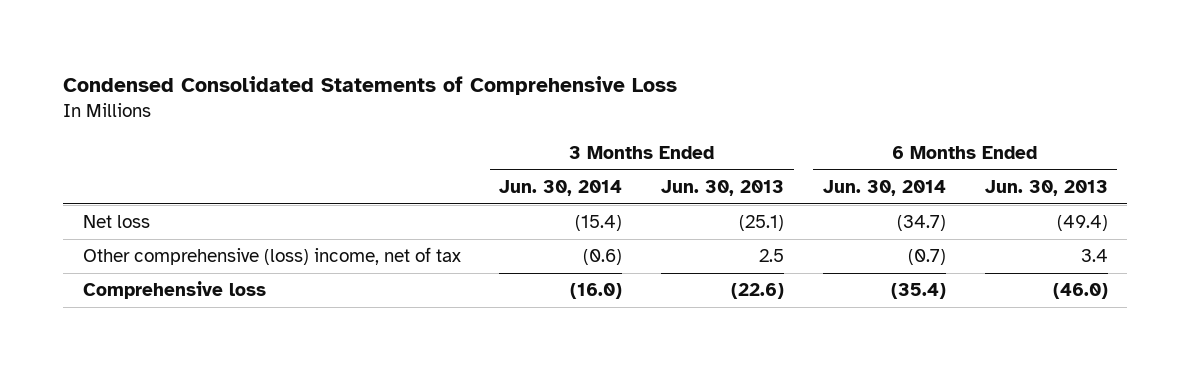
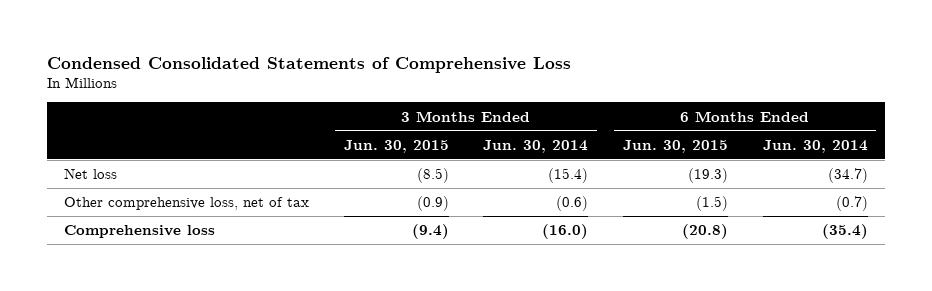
[661,179,785,196] Jun. 30, 2013 -> none
[984,179,1108,196] Jun. 30, 2013 -> none
none -> [343,139,449,153] Jun. 30, 2015
none -> [623,139,729,153] Jun. 30, 2015
[82,247,461,266] Other comprehensive (loss) income, net of tax -> [63,197,309,211] Other comprehensive loss, net of tax

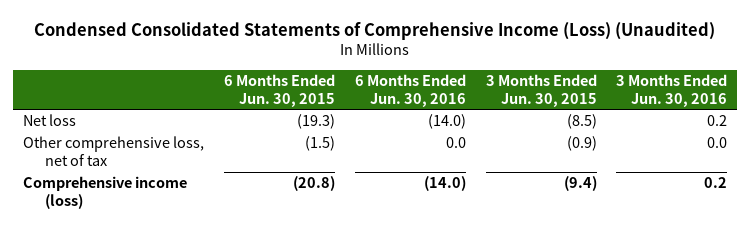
[46,56,571,73] Condensed Consolidated Statements of Comprehensive Loss -> [34,21,716,40] Condensed Consolidated Statements of Comprehensive Income (Loss) (Unaudited)
[483,139,589,153] Jun. 30, 2014 -> none
[762,139,868,153] Jun. 30, 2014 -> none
none -> [354,73,466,107] 6 Months Ended Jun. 30, 2016
none -> [616,73,728,107] 3 Months Ended Jun. 30, 2016
[63,225,215,239] Comprehensive loss -> [22,176,187,210] Comprehensive income (loss)

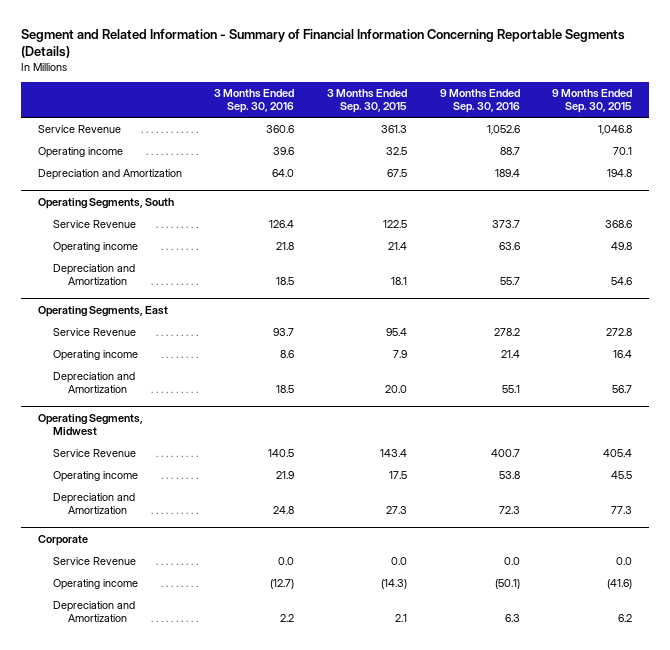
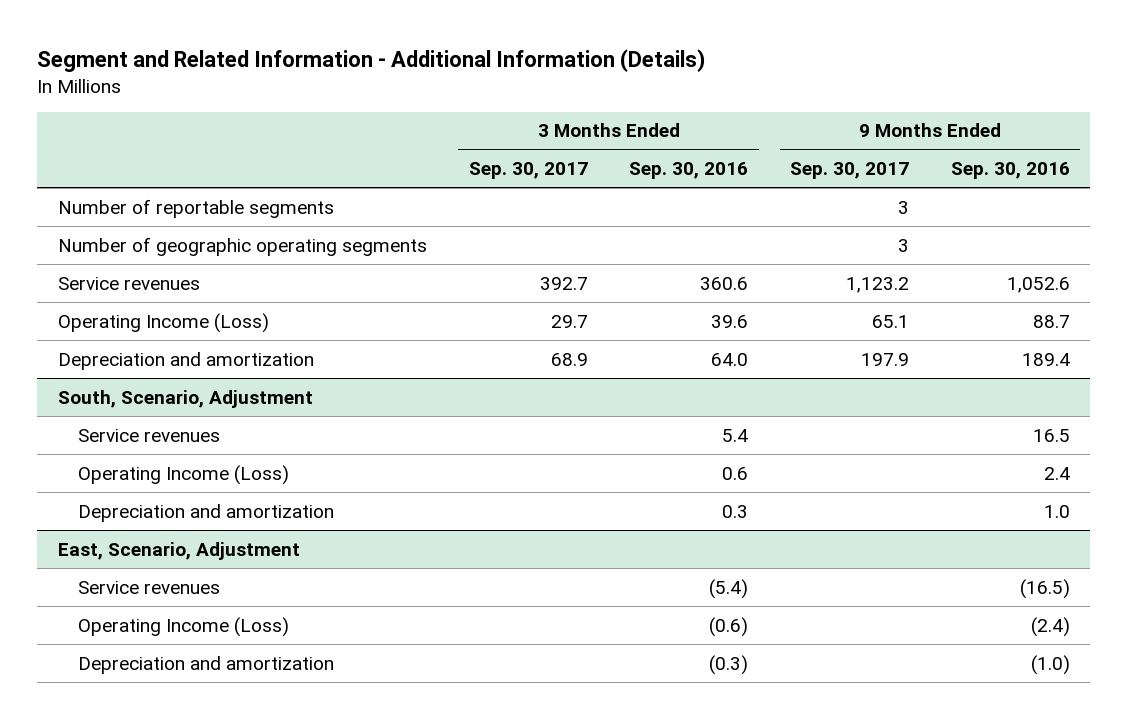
[21,28,626,58] Segment and Related Information - Summary of Financial Information Concerning Reportable Segments (Details) -> [37,48,706,72] Segment and Related Information - Additional Information (Details)
[327,89,408,114] 3 Months Ended Sep. 30, 2015 -> none
[552,89,633,114] 9 Months Ended Sep. 30, 2015 -> none
none -> [468,162,588,180] Sep. 30, 2017
none -> [790,162,910,180] Sep. 30, 2017
[37,197,174,209] Operating Segments, South -> none
[37,305,168,317] Operating Segments, East -> none
[37,413,143,436] Operating Segments, Midwest -> none
[53,449,137,458] Service Revenue -> none
[53,471,139,483] Operating income -> none
[53,493,136,515] Depreciation and Amortization -> none
[37,534,88,546] Corporate -> none
[53,557,137,566] Service Revenue -> none
[53,579,139,591] Operating income -> none
[53,601,136,623] Depreciation and Amortization -> none
none -> [58,198,335,218] Number of reportable segments
none -> [58,236,428,256] Number of geographic operating segments
[37,125,121,134] Service Revenue -> [58,276,201,290] Service revenues
[37,147,123,159] Operating income -> [58,312,270,333] Operating Income (Loss)
[37,169,182,181] Depreciation and Amortization -> [58,351,315,370] Depreciation and amortization
none -> [58,389,314,408] South, Scenario, Adjustment
[53,220,137,229] Service Revenue -> [77,428,220,442] Service revenues
[269,220,295,229] 126.4 -> [722,428,749,442] 5.4
[491,220,520,229] 373.7 -> [1032,428,1070,442] 16.5
[53,242,139,254] Operating income -> [77,464,289,485] Operating Income (Loss)
[276,242,295,251] 21.8 -> [722,466,749,480] 0.6
[498,242,520,251] 63.6 -> [1043,466,1070,480] 2.4
[53,264,136,286] Depreciation and Amortization -> [77,503,334,522] Depreciation and amortization
[276,277,295,286] 18.5 -> [722,504,749,518] 0.3
[499,277,520,286] 55.7 -> [1043,504,1070,518] 1.0
none -> [58,541,301,560] East, Scenario, Adjustment
[53,328,137,337] Service Revenue -> [77,580,220,594] Service revenues
[273,328,295,337] 93.7 -> [709,578,749,599] (5.4)
[493,328,520,337] 278.2 -> [1019,578,1070,599] (16.5)
[53,350,139,362] Operating income -> [77,616,289,637] Operating Income (Loss)
[280,350,295,359] 8.6 -> [709,616,749,637] (0.6)
[500,350,520,359] 21.4 -> [1030,616,1070,637] (2.4)
[53,372,136,394] Depreciation and Amortization -> [77,655,334,674] Depreciation and amortization
[276,385,295,394] 18.5 -> [709,654,749,675] (0.3)
[501,385,520,394] 55.1 -> [1030,654,1070,675] (1.0)

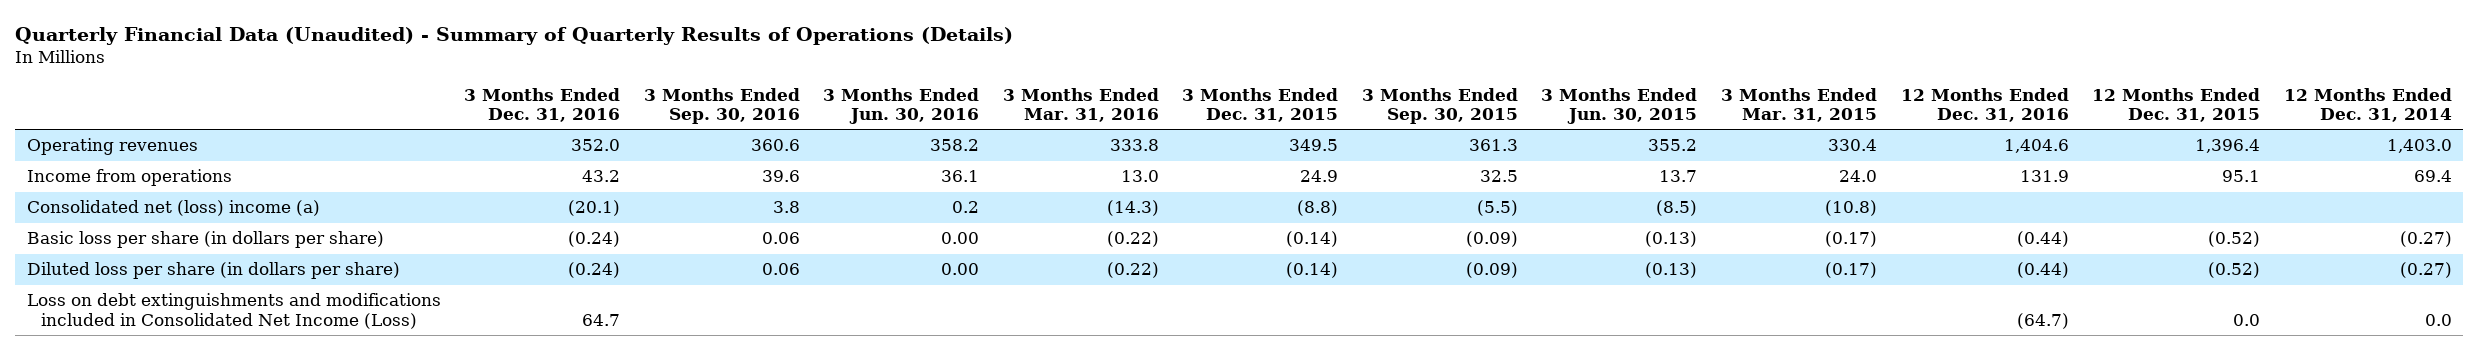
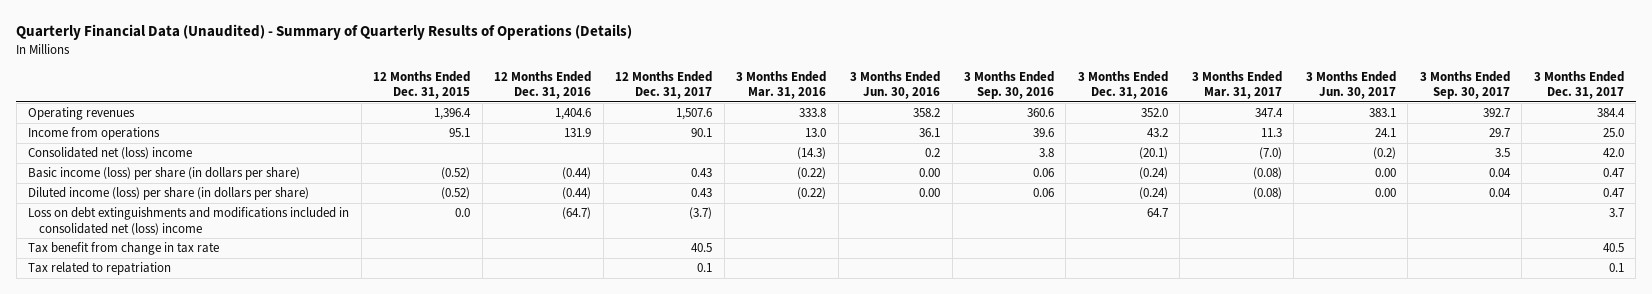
[1182,87,1339,122] 3 Months Ended Dec. 31, 2015 -> none
[1361,87,1518,124] 3 Months Ended Sep. 30, 2015 -> none
[1541,87,1698,124] 3 Months Ended Jun. 30, 2015 -> none
[1721,87,1878,122] 3 Months Ended Mar. 31, 2015 -> none
[2283,87,2452,122] 12 Months Ended Dec. 31, 2014 -> none
none -> [615,70,713,99] 12 Months Ended Dec. 31, 2017
none -> [1191,70,1282,99] 3 Months Ended Mar. 31, 2017
none -> [1305,70,1396,99] 3 Months Ended Jun. 30, 2017
none -> [1419,70,1510,99] 3 Months Ended Sep. 30, 2017
none -> [1533,70,1624,99] 3 Months Ended Dec. 31, 2017
[26,200,320,217] Consolidated net (loss) income (a) -> [28,147,193,160] Consolidated net (loss) income
[26,231,384,249] Basic loss per share (in dollars per share) -> [28,167,301,181] Basic income (loss) per share (in dollars per share)
[26,262,400,280] Diluted loss per share (in dollars per share) -> [28,187,310,201] Diluted income (loss) per share (in dollars per share)
[26,293,441,329] Loss on debt extinguishments and modifications included in Consolidated Net Income (Loss) -> [28,207,350,235] Loss on debt extinguishments and modifications included in consolidated net (loss) income
none -> [28,242,220,256] Tax benefit from change in tax rate
none -> [28,262,172,276] Tax related to repatriation

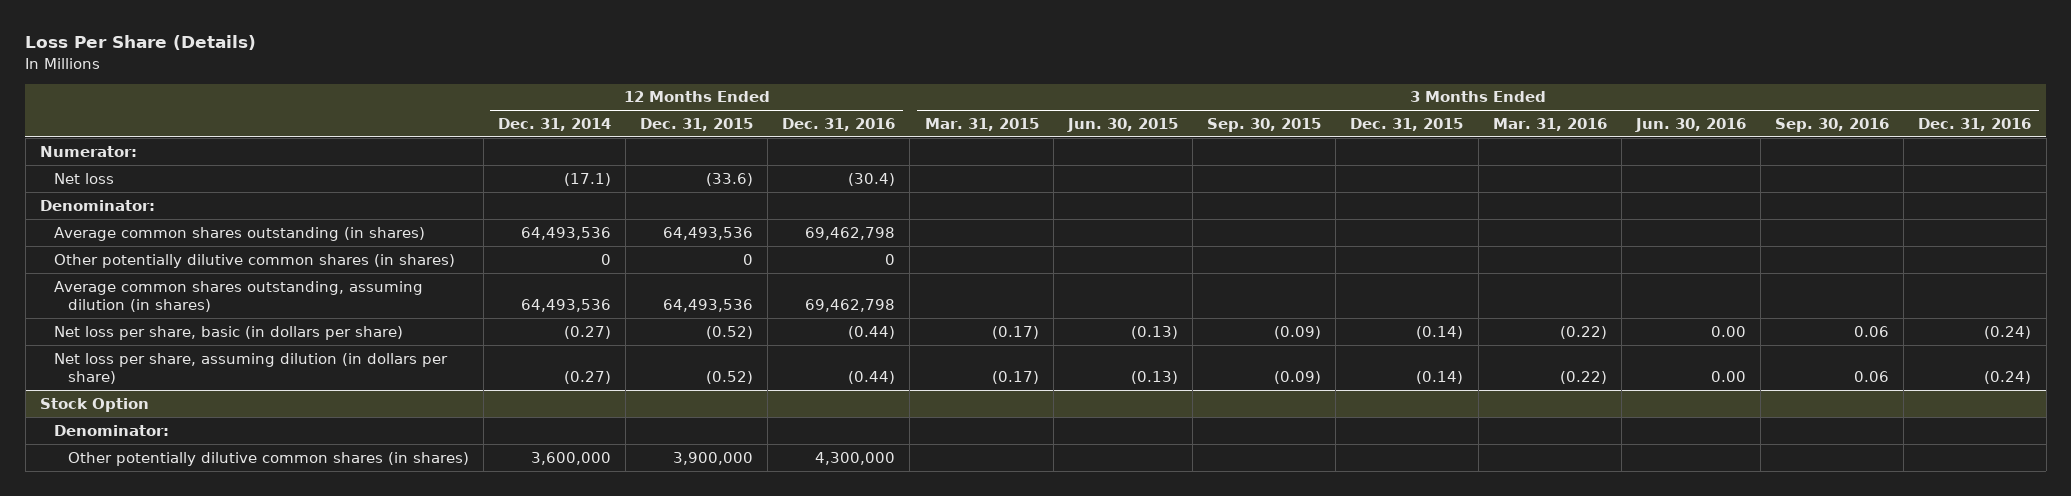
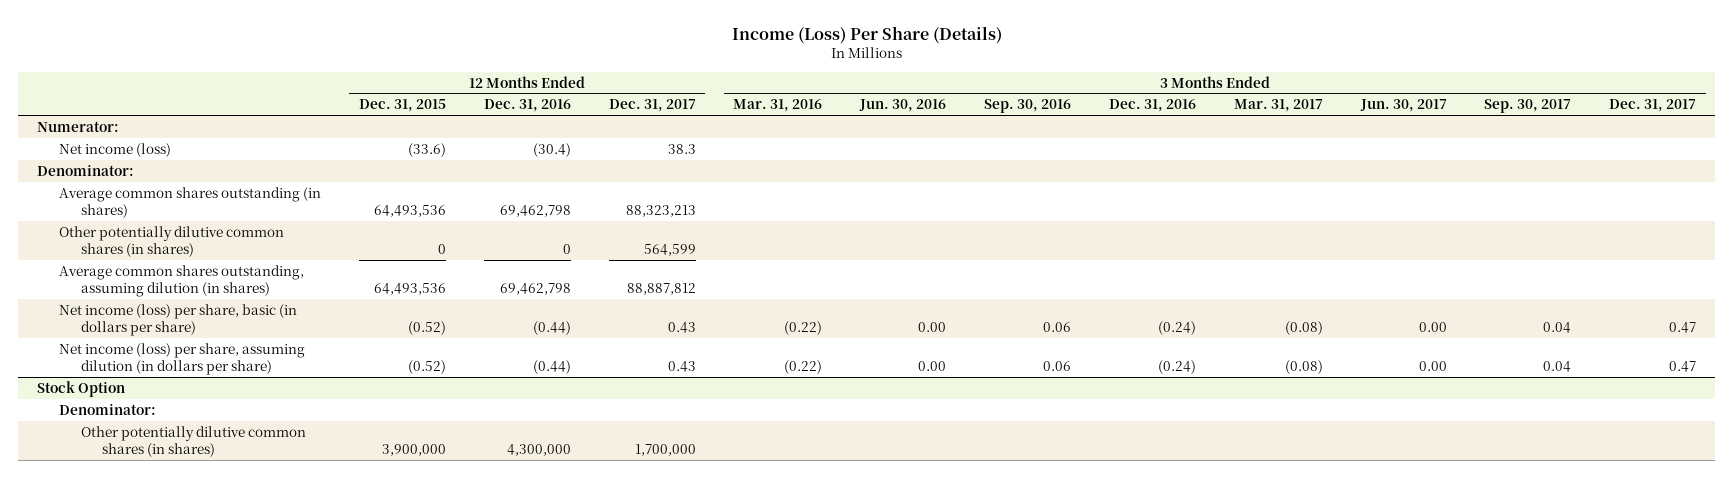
[25,35,257,51] Loss Per Share (Details) -> [731,25,1002,44] Income (Loss) Per Share (Details)
[497,118,611,132] Dec. 31, 2014 -> none
[924,118,1039,132] Mar. 31, 2015 -> none
[1066,118,1178,133] Jun. 30, 2015 -> none
[1207,118,1322,133] Sep. 30, 2015 -> none
[1350,118,1464,132] Dec. 31, 2015 -> none
none -> [608,99,696,113] Dec. 31, 2017
none -> [1233,99,1323,113] Mar. 31, 2017
none -> [1359,99,1447,113] Jun. 30, 2017
none -> [1484,99,1572,114] Sep. 30, 2017
none -> [1609,99,1697,113] Dec. 31, 2017
[53,172,114,184] Net loss -> [58,142,171,157] Net income (loss)
[53,325,403,340] Net loss per share, basic (in dollars per share) -> [58,303,297,337] Net income (loss) per share, basic (in dollars per share)
[53,352,448,385] Net loss per share, assuming dilution (in dollars per share) -> [58,342,305,376] Net income (loss) per share, assuming dilution (in dollars per share)

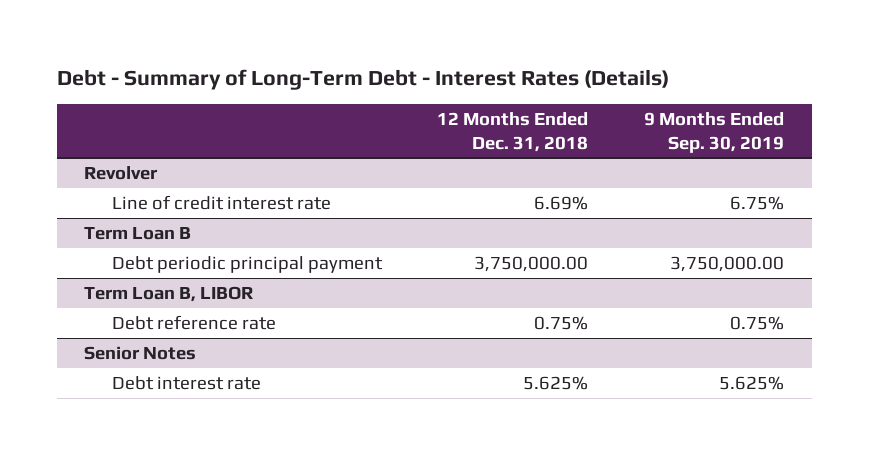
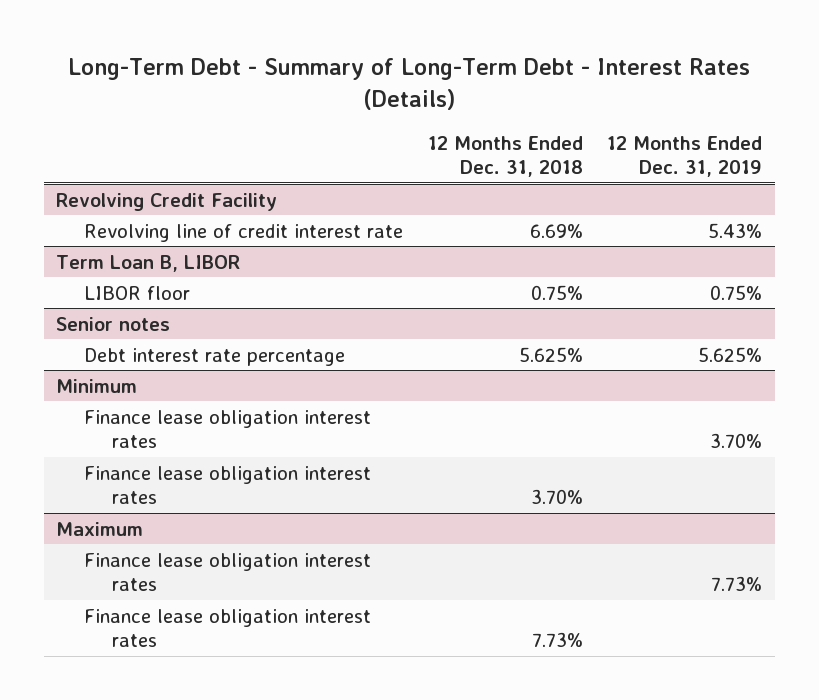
[56,69,669,91] Debt - Summary of Long-Term Debt - Interest Rates (Details) -> [68,58,751,110] Long-Term Debt - Summary of Long-Term Debt - Interest Rates (Details)
[644,111,785,153] 9 Months Ended Sep. 30, 2019 -> none
none -> [607,135,763,178] 12 Months Ended Dec. 31, 2019
[84,226,192,240] Term Loan B -> none
[111,255,383,273] Debt periodic principal payment -> none
[84,165,159,180] Revolver -> [56,192,278,211] Revolving Credit Facility
[111,194,331,210] Line of credit interest rate -> [83,223,403,242] Revolving line of credit interest rate
[111,314,276,330] Debt reference rate -> [83,285,190,300] LIBOR floor
[84,345,197,360] Senior Notes -> [56,316,171,331] Senior notes
[111,375,261,390] Debt interest rate -> [83,347,345,366] Debt interest rate percentage
none -> [56,378,138,393] Minimum
none -> [83,409,371,448] Finance lease obligation interest rates
none -> [83,465,371,504] Finance lease obligation interest rates
none -> [56,521,144,536] Maximum
none -> [83,552,371,591] Finance lease obligation interest rates
none -> [83,608,371,647] Finance lease obligation interest rates

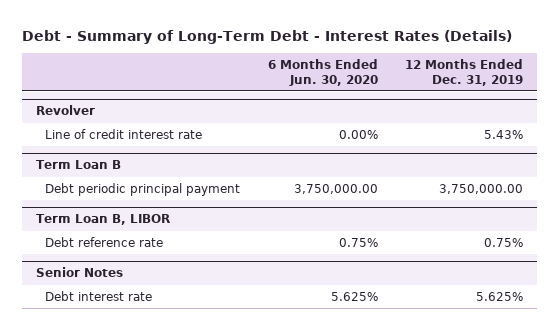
[68,58,751,110] Long-Term Debt - Summary of Long-Term Debt - Interest Rates (Details) -> [21,29,512,44] Debt - Summary of Long-Term Debt - Interest Rates (Details)
[427,135,583,178] 12 Months Ended Dec. 31, 2018 -> none
none -> [267,59,378,86] 6 Months Ended Jun. 30, 2020
[56,192,278,211] Revolving Credit Facility -> [35,105,95,116] Revolver
[83,223,403,242] Revolving line of credit interest rate -> [45,129,203,140] Line of credit interest rate
none -> [35,160,121,170] Term Loan B
none -> [45,183,241,197] Debt periodic principal payment
[56,378,138,393] Minimum -> none
[83,409,371,448] Finance lease obligation interest rates -> none
[83,465,371,504] Finance lease obligation interest rates -> none
[56,521,144,536] Maximum -> none
[83,552,371,591] Finance lease obligation interest rates -> none
[83,608,371,647] Finance lease obligation interest rates -> none
[83,285,190,300] LIBOR floor -> [45,237,164,248] Debt reference rate
[56,316,171,331] Senior notes -> [35,267,123,278] Senior Notes
[83,347,345,366] Debt interest rate percentage -> [45,291,153,302] Debt interest rate

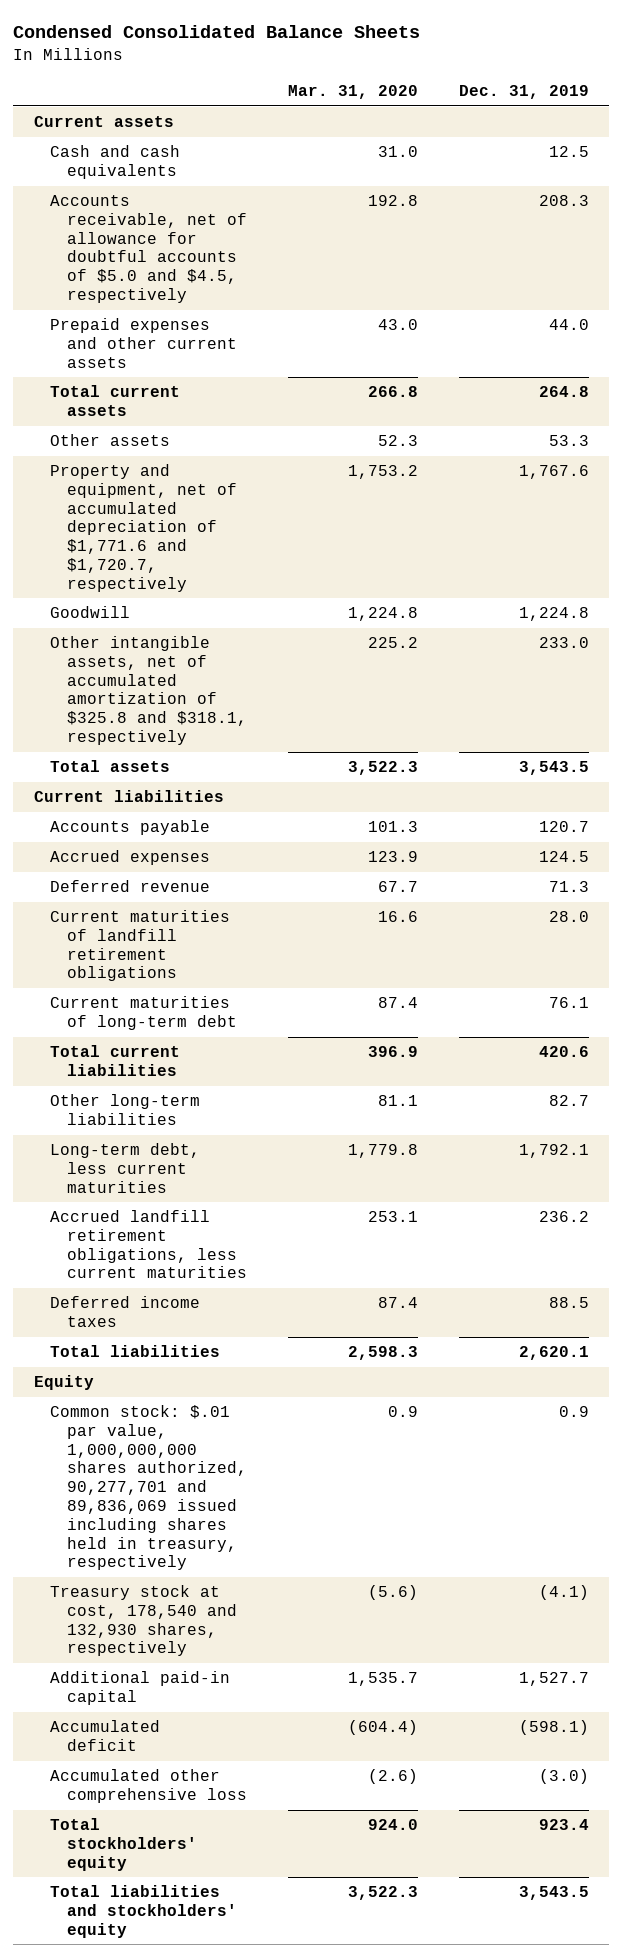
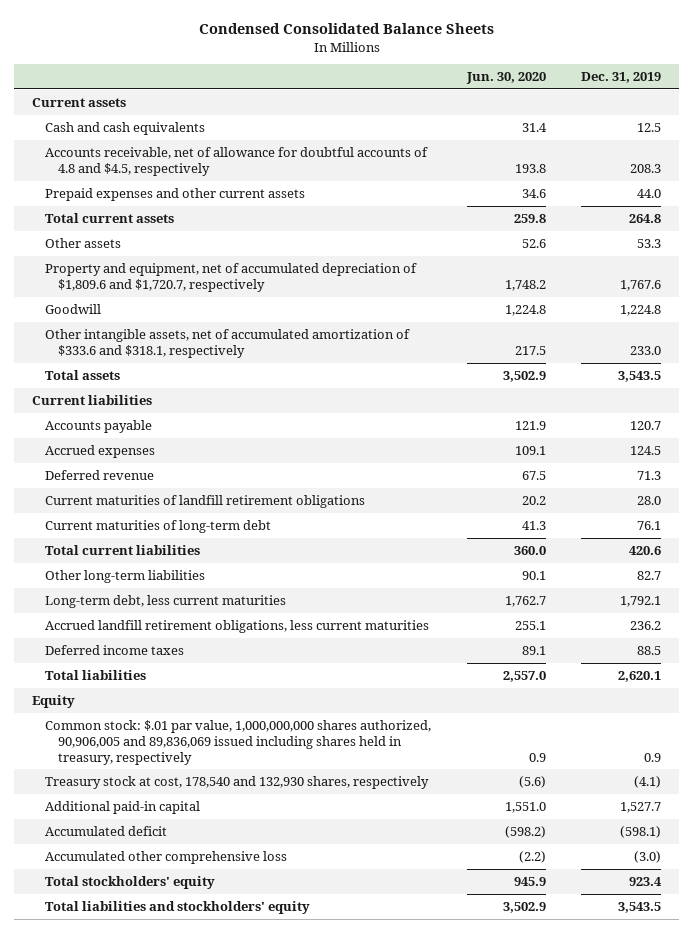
[287,85,418,100] Mar. 31, 2020 -> none
none -> [465,72,546,85] Jun. 30, 2020
[50,195,247,304] Accounts receivable, net of allowance for doubtful accounts of $5.0 and $4.5, respectively -> [45,146,429,176] Accounts receivable, net of allowance for doubtful accounts of 4.8 and $4.5, respectively
[50,464,237,592] Property and equipment, net of accumulated depreciation of $1,771.6 and $1,720.7, respectively -> [45,262,418,292] Property and equipment, net of accumulated depreciation of $1,809.6 and $1,720.7, respectively
[50,636,247,746] Other intangible assets, net of accumulated amortization of $325.8 and $318.1, respectively -> [45,328,411,358] Other intangible assets, net of accumulated amortization of $333.6 and $318.1, respectively
[50,1405,247,1571] Common stock: $.01 par value, 1,000,000,000 shares authorized, 90,277,701 and 89,836,069 issued including shares held in treasury, respectively -> [45,719,432,765] Common stock: $.01 par value, 1,000,000,000 shares authorized, 90,906,005 and 89,836,069 issued including shares held in treasury, respectively

